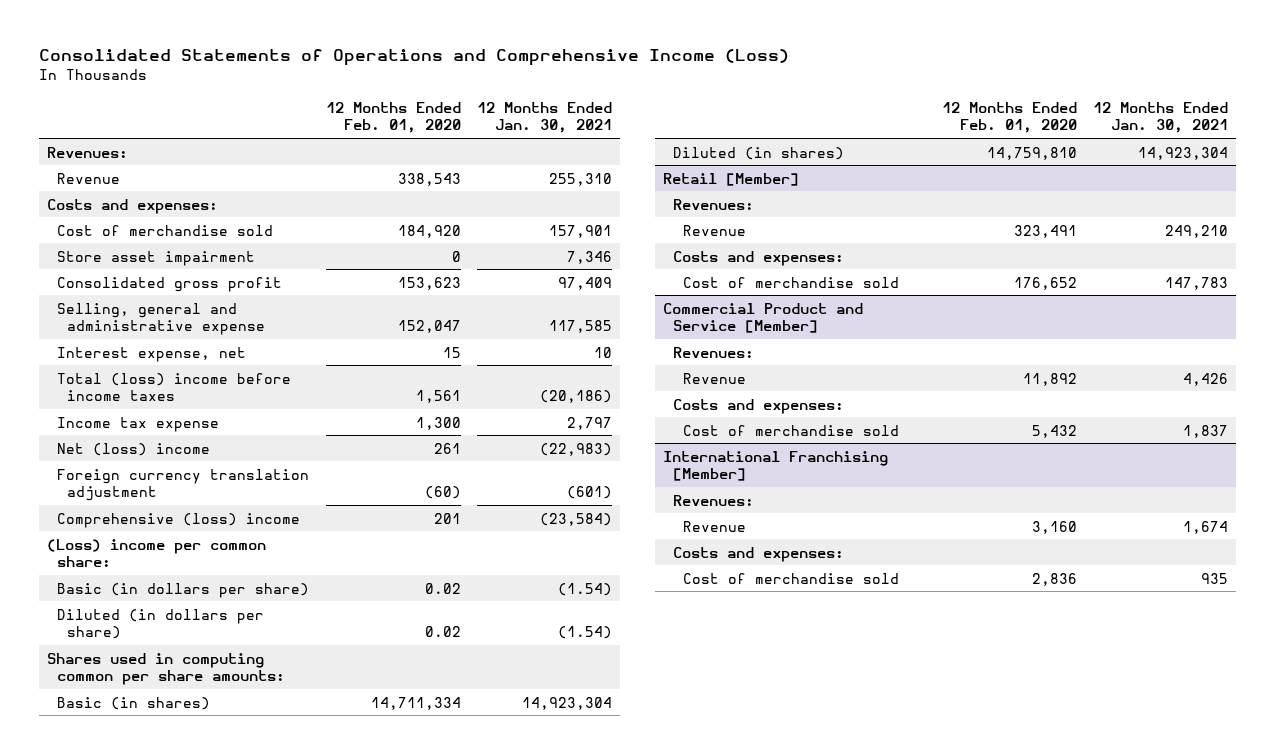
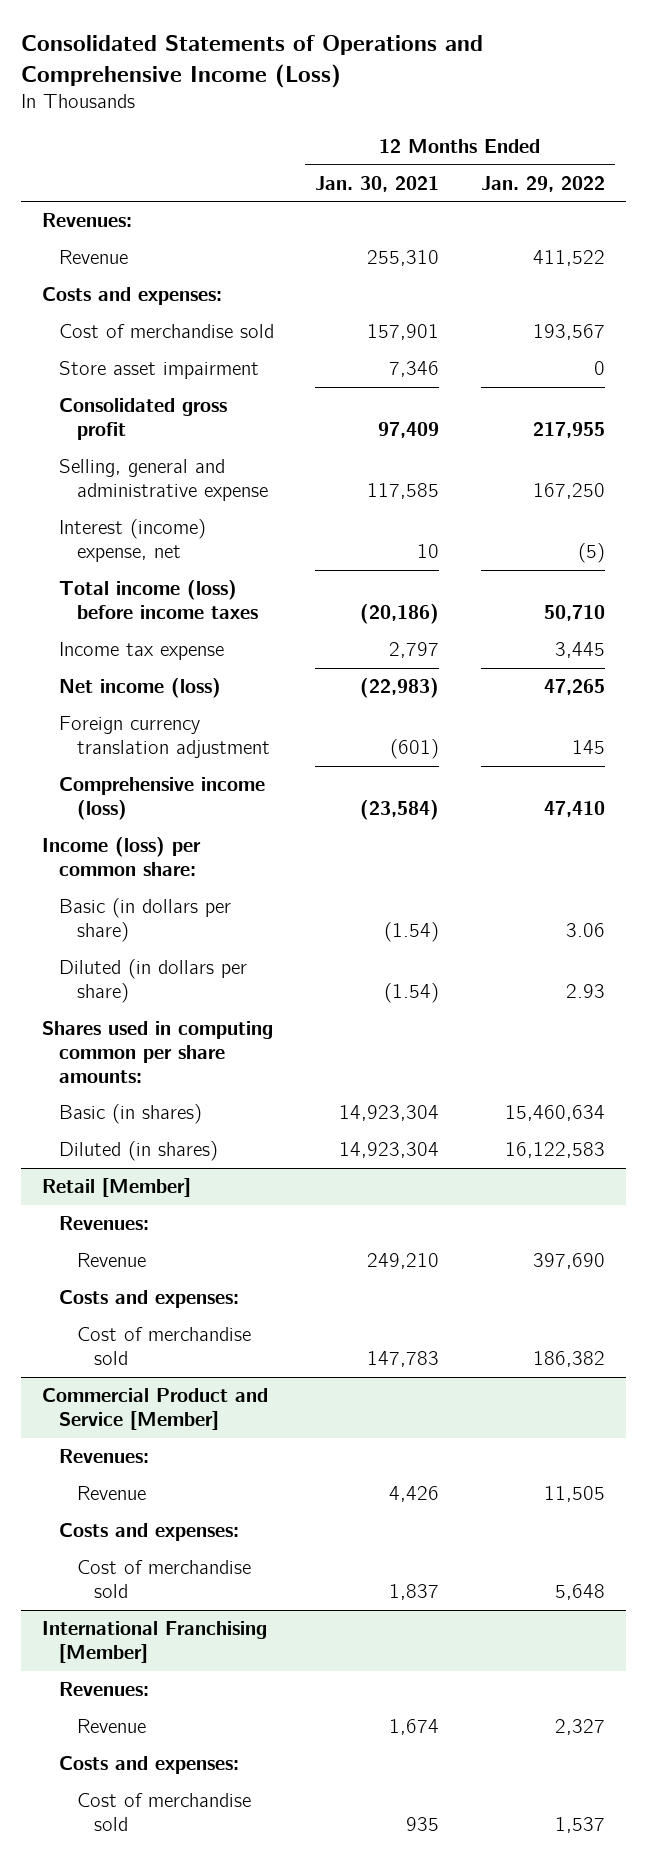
[325,101,461,134] 12 Months Ended Feb. 01, 2020 -> none
none -> [480,175,605,192] Jan. 29, 2022
[57,346,247,362] Interest expense, net -> [59,519,207,562] Interest (income) expense, net
[57,372,292,402] Total (loss) income before income taxes -> [59,580,258,619] Total income (loss) before income taxes
[57,442,211,456] Net (loss) income -> [59,678,222,699] Net income (loss)
[57,512,301,528] Comprehensive (loss) income -> [59,777,266,820] Comprehensive income (loss)
[47,538,267,568] (Loss) income per common share: -> [41,837,201,876] Income (loss) per common share:

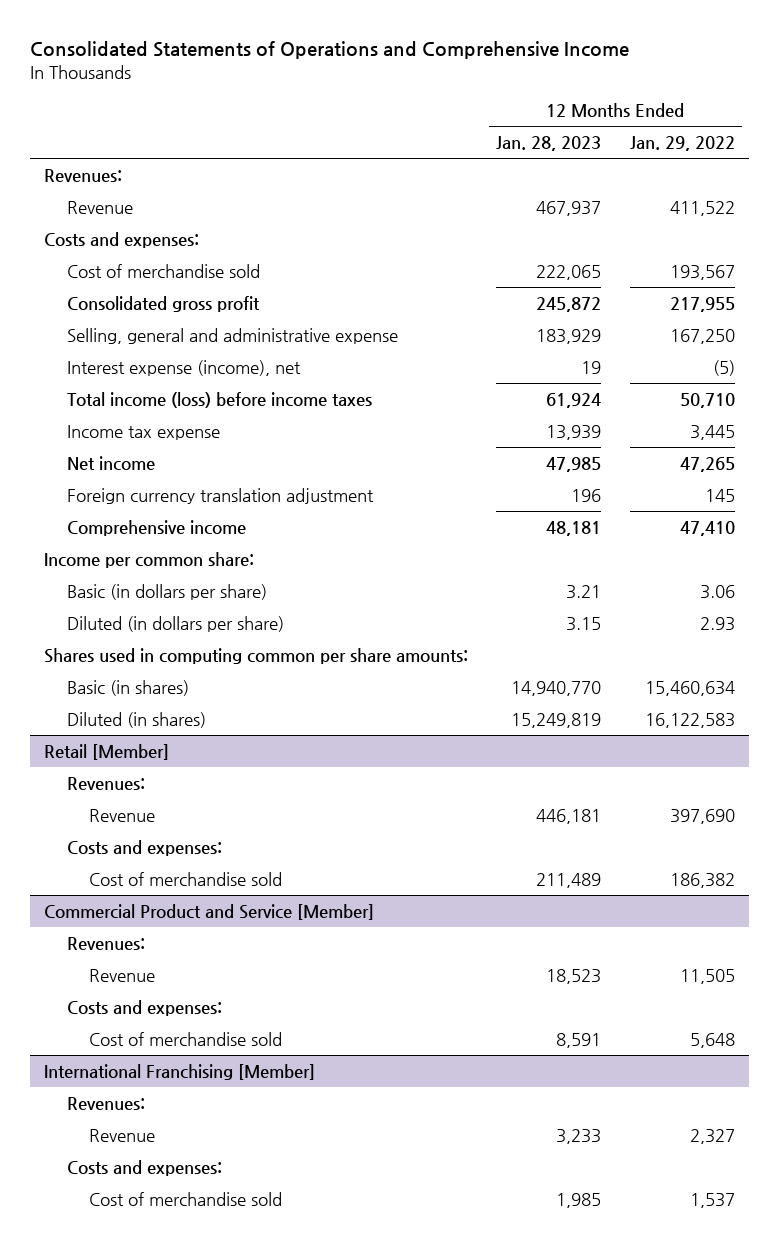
[20,35,483,88] Consolidated Statements of Operations and Comprehensive Income (Loss) -> [29,41,629,60] Consolidated Statements of Operations and Comprehensive Income
[315,175,440,192] Jan. 30, 2021 -> none
none -> [496,136,602,152] Jan. 28, 2023
[59,361,260,380] Store asset impairment -> none
[59,519,207,562] Interest (income) expense, net -> [66,359,301,376] Interest expense (income), net
[59,678,222,699] Net income (loss) -> [66,455,155,471] Net income
[59,777,266,820] Comprehensive income (loss) -> [66,519,246,536] Comprehensive income
[41,837,201,876] Income (loss) per common share: -> [43,551,254,568] Income per common share:

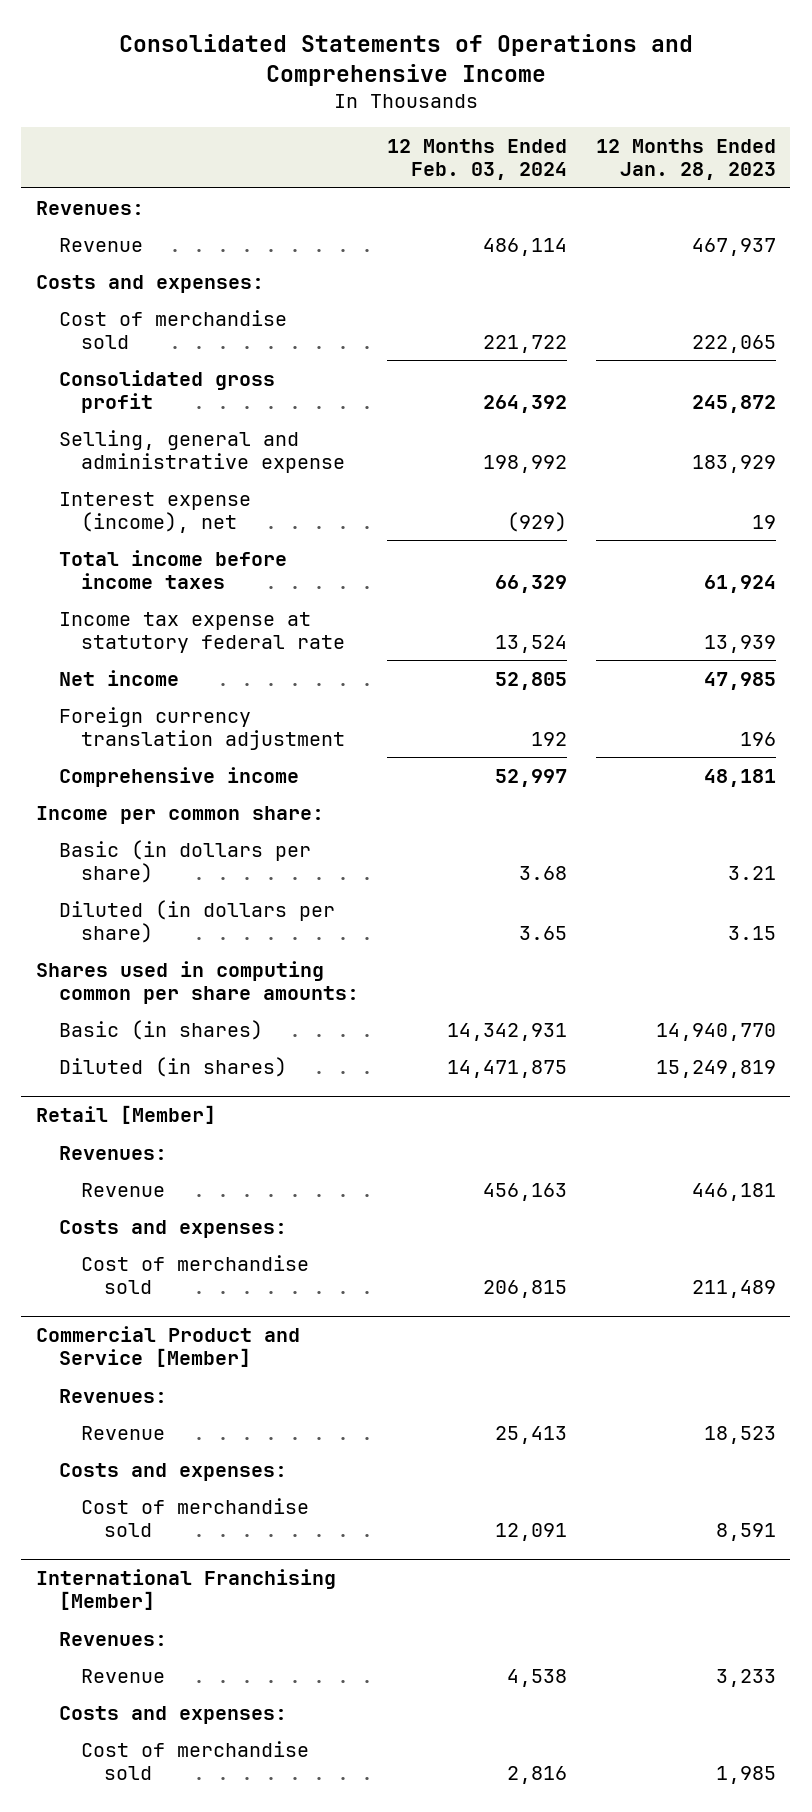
[629,136,735,152] Jan. 29, 2022 -> none
none -> [387,138,568,181] 12 Months Ended Feb. 03, 2024
[66,391,372,408] Total income (loss) before income taxes -> [58,549,287,589] Total income before income taxes
[66,424,220,440] Income tax expense -> [58,611,346,653] Income tax expense at statutory federal rate

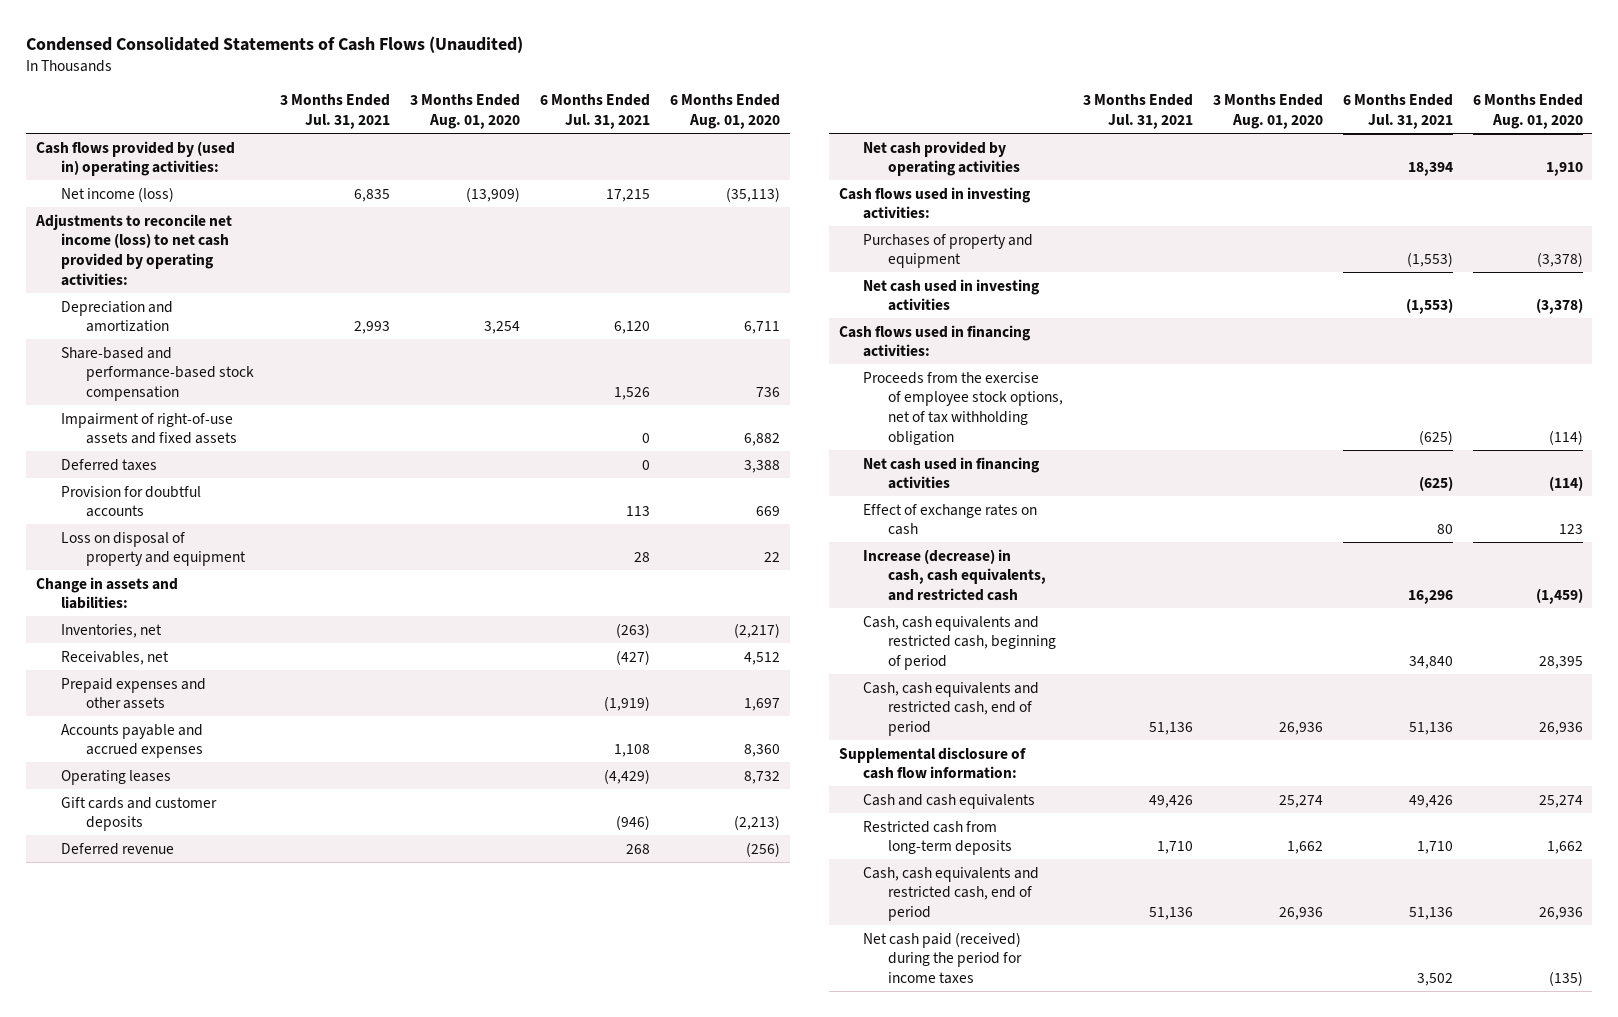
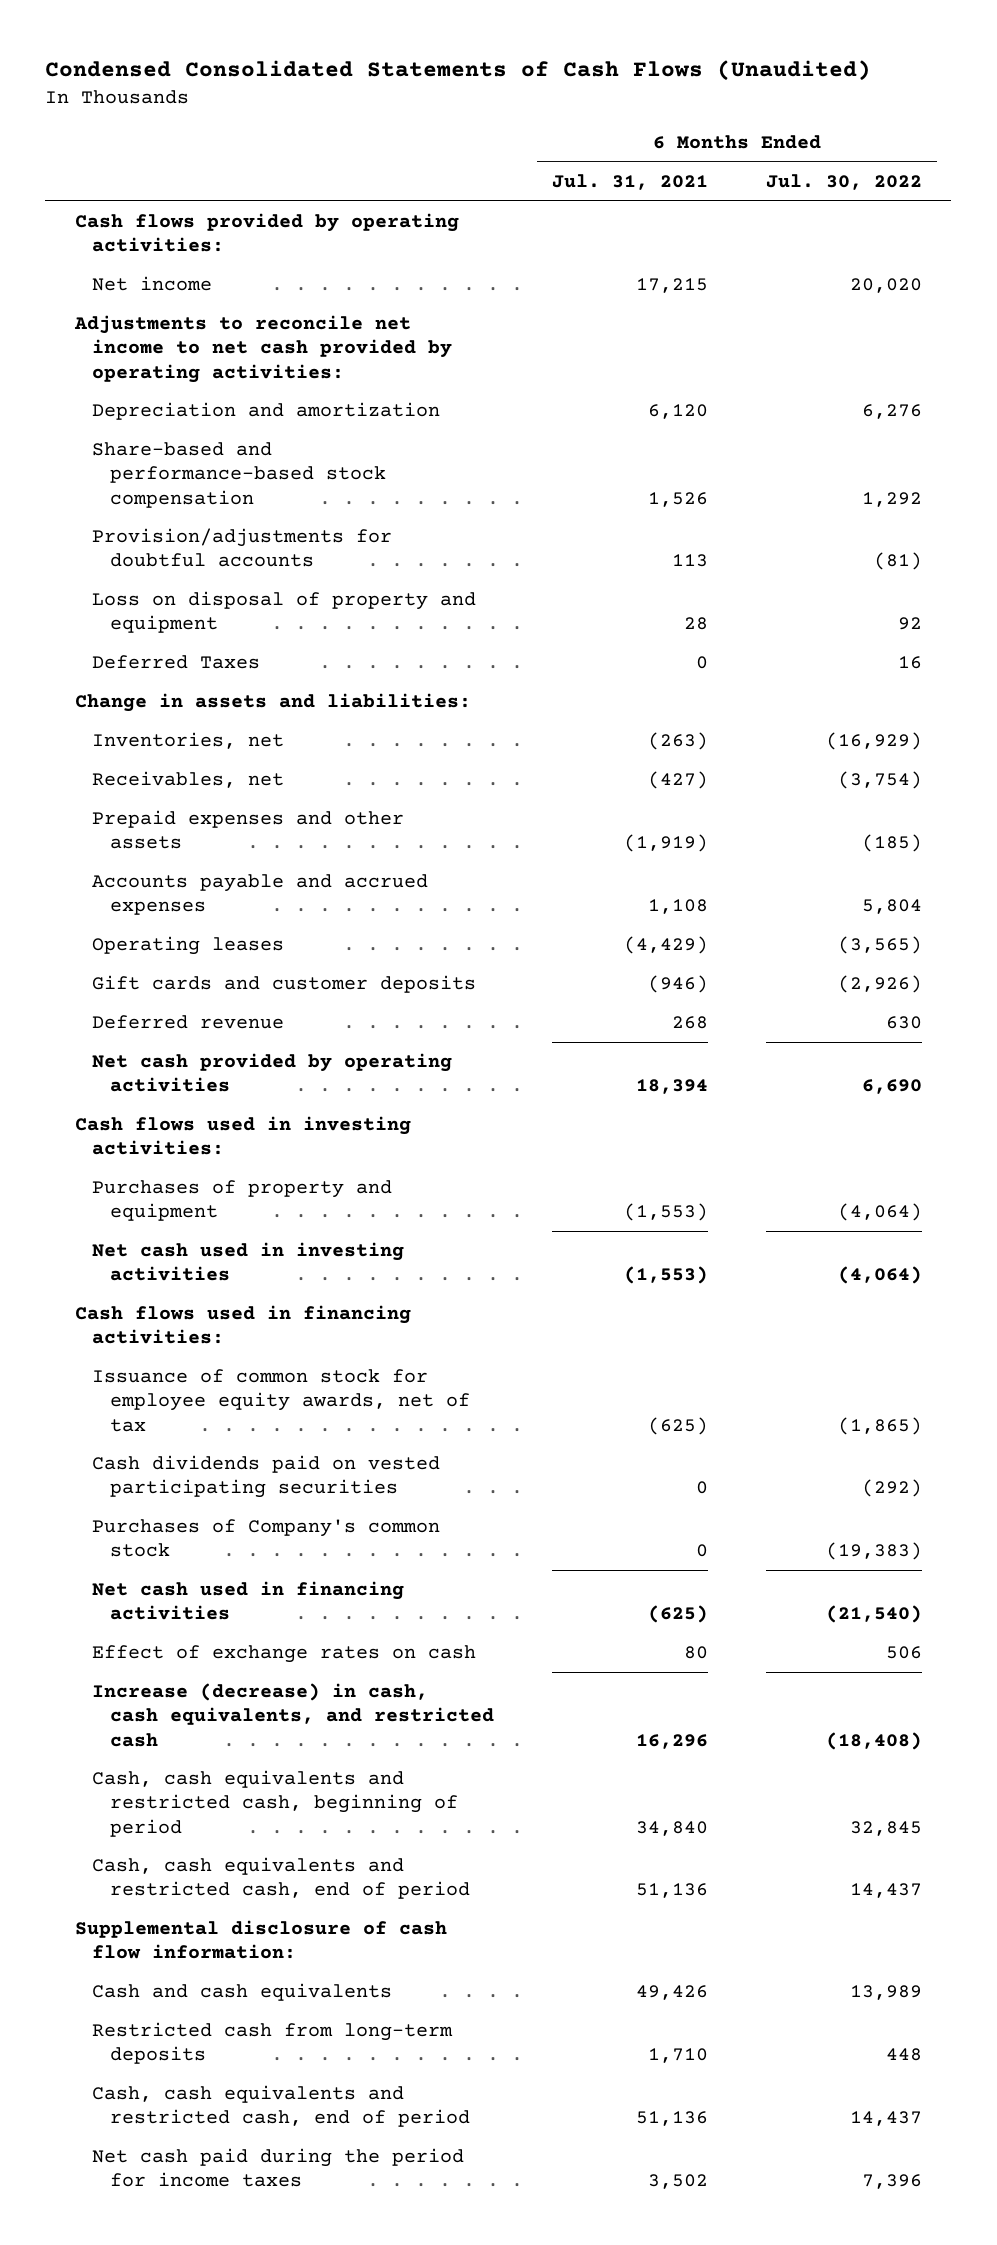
[280,94,391,129] 3 Months Ended Jul. 31, 2021 -> none
[410,94,521,129] 3 Months Ended Aug. 01, 2020 -> none
[669,94,780,129] 6 Months Ended Aug. 01, 2020 -> none
none -> [766,174,923,191] Jul. 30, 2022
[35,140,235,177] Cash flows provided by (used in) operating activities: -> [74,213,459,253] Cash flows provided by operating activities:
[60,186,174,202] Net income (loss) -> [92,276,213,292] Net income
[34,213,232,286] Adjustments to reconcile net income (loss) to net cash provided by operating activities: -> [73,315,453,383] Adjustments to reconcile net income to net cash provided by operating activities:
[60,412,237,445] Impairment of right-of-use assets and fixed assets -> none
[60,458,157,471] Deferred taxes -> none
[60,485,201,518] Provision for doubtful accounts -> [92,528,393,568] Provision/adjustments for doubtful accounts
none -> [92,655,261,670] Deferred Taxes
[863,371,1064,445] Proceeds from the exercise of employee stock options, net of tax withholding obligation -> [92,1369,470,1432] Issuance of common stock for employee equity awards, net of tax
none -> [92,1455,441,1499] Cash dividends paid on vested participating securities
none -> [92,1519,441,1558] Purchases of Company's common stock
[863,931,1023,984] Net cash paid (received) during the period for income taxes -> [92,2148,465,2188] Net cash paid during the period for income taxes

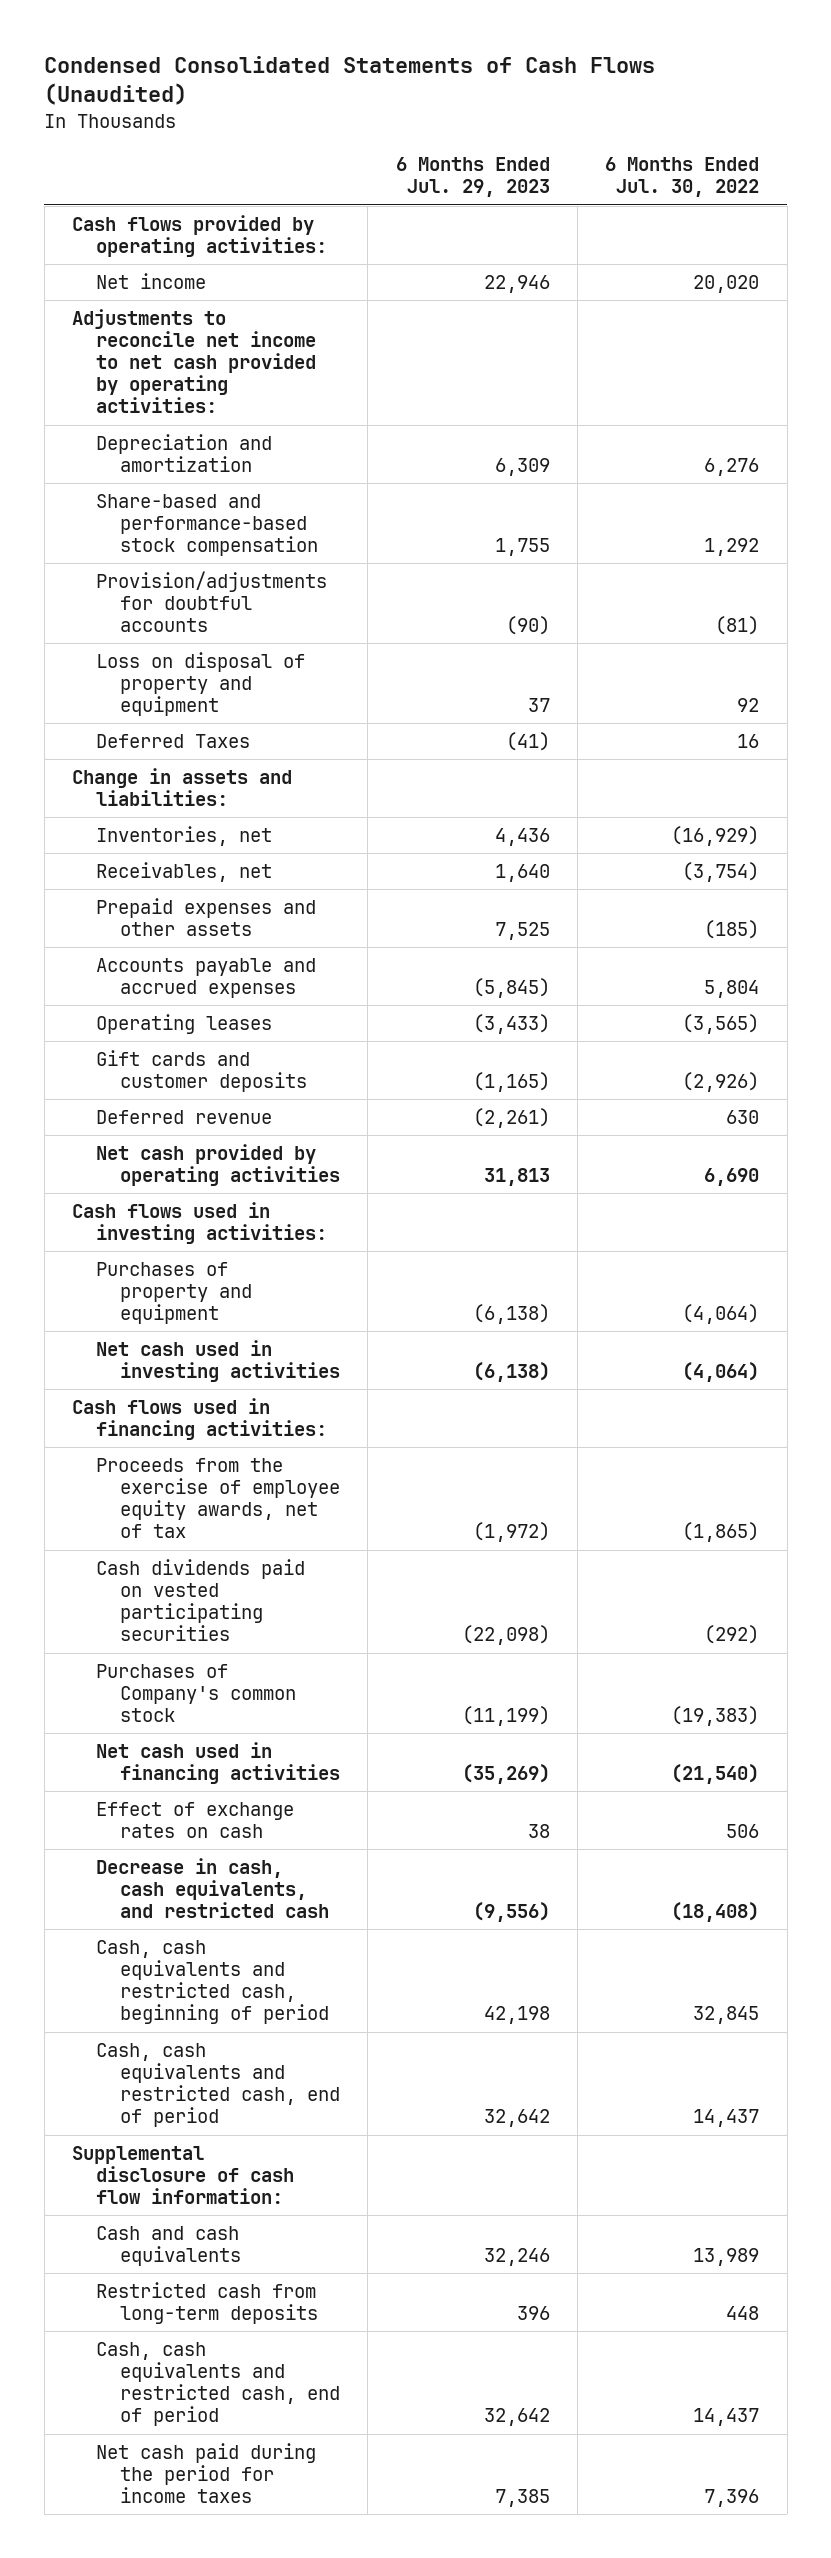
[551,174,708,191] Jul. 31, 2021 -> none
none -> [395,157,550,198] 6 Months Ended Jul. 29, 2023
[92,1369,470,1432] Issuance of common stock for employee equity awards, net of tax -> [95,1457,340,1539] Proceeds from the exercise of employee equity awards, net of tax
[92,1683,494,1747] Increase (decrease) in cash, cash equivalents, and restricted cash -> [95,1857,329,1919] Decrease in cash, cash equivalents, and restricted cash

